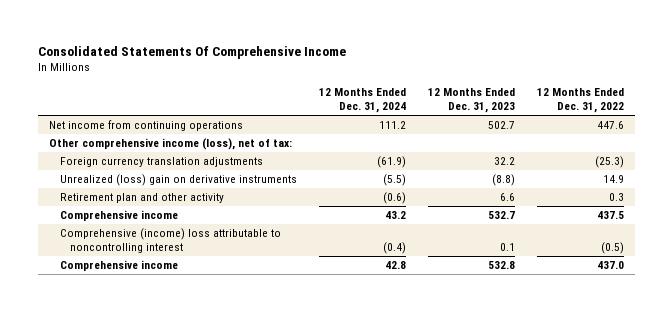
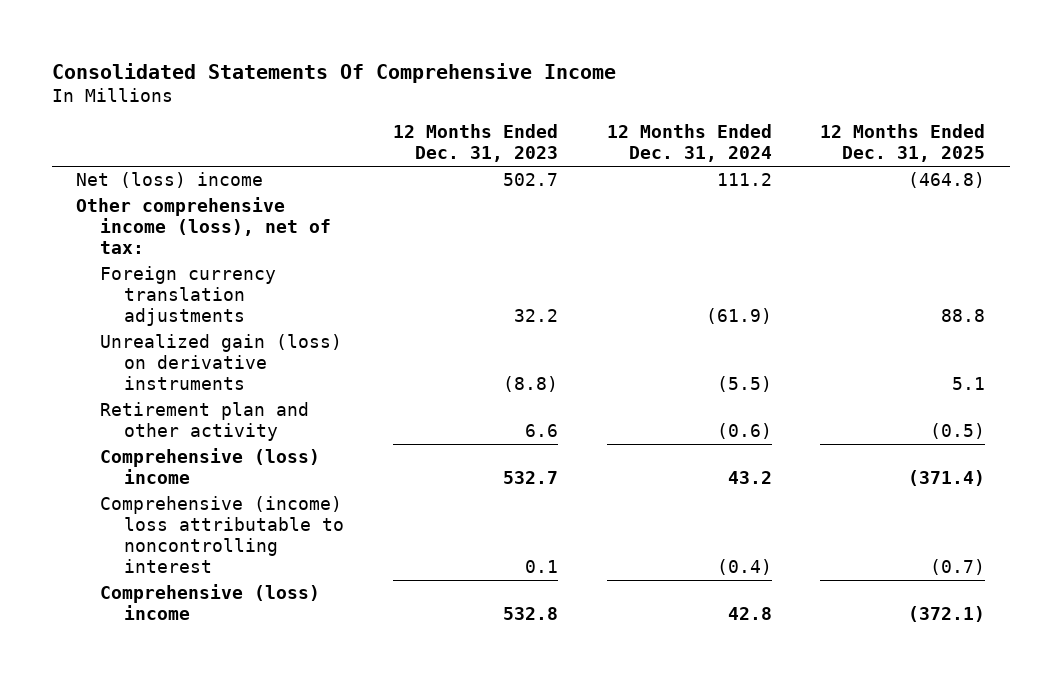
[536,88,624,114] 12 Months Ended Dec. 31, 2022 -> none
none -> [820,124,986,163] 12 Months Ended Dec. 31, 2025
[48,120,243,132] Net income from continuing operations -> [76,172,264,189] Net (loss) income
[59,174,297,187] Unrealized (loss) gain on derivative instruments -> [99,334,342,391] Unrealized gain (loss) on derivative instruments
[59,210,178,222] Comprehensive income -> [99,448,320,485] Comprehensive (loss) income
[59,260,178,272] Comprehensive income -> [99,584,320,621] Comprehensive (loss) income

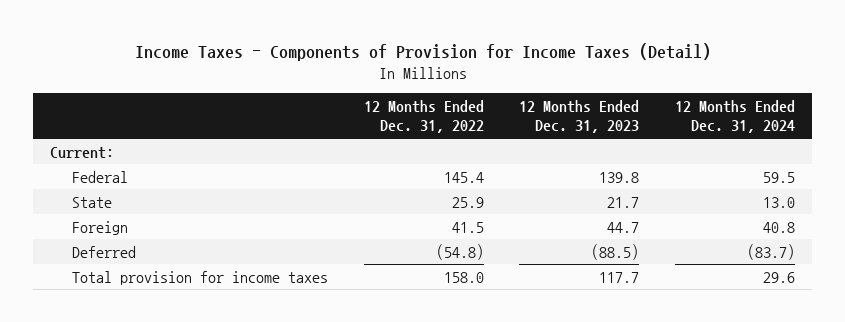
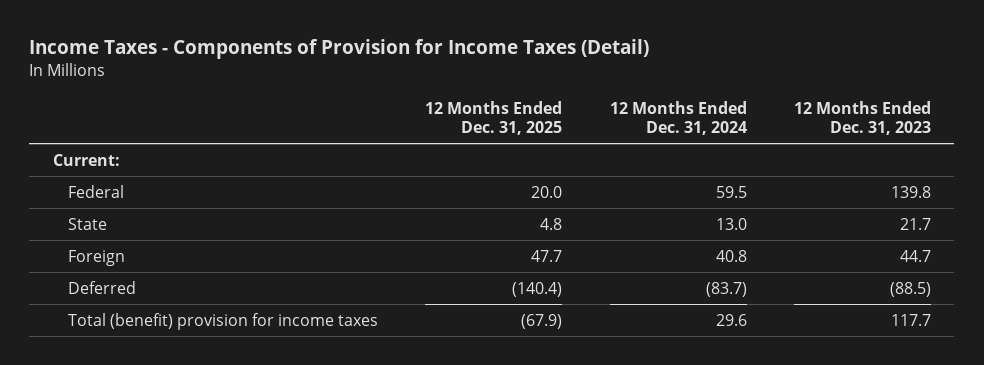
[363,100,484,134] 12 Months Ended Dec. 31, 2022 -> none
none -> [425,100,563,135] 12 Months Ended Dec. 31, 2025
[72,270,329,285] Total provision for income taxes -> [68,312,379,330] Total (benefit) provision for income taxes

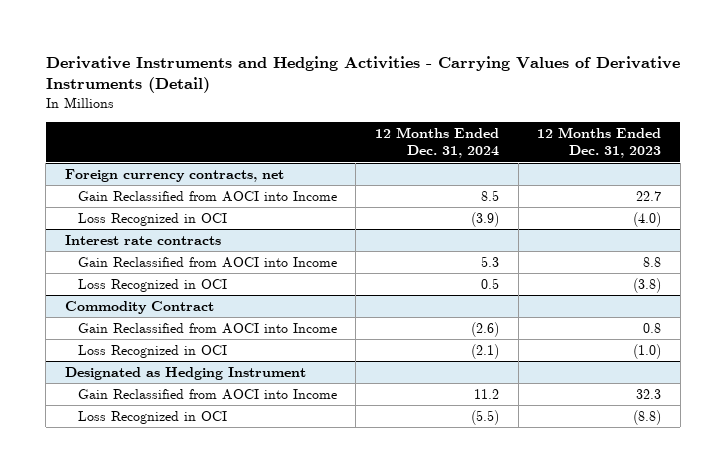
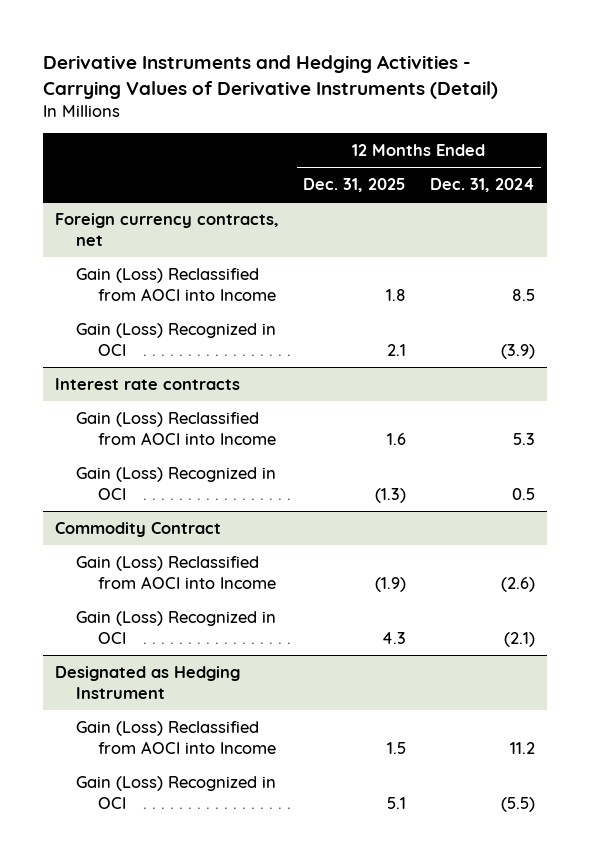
[537,126,662,159] 12 Months Ended Dec. 31, 2023 -> none
none -> [302,178,406,193] Dec. 31, 2025
[77,190,337,202] Gain Reclassified from AOCI into Income -> [76,267,276,302] Gain (Loss) Reclassified from AOCI into Income
[77,212,227,226] Loss Recognized in OCI -> [76,322,277,357] Gain (Loss) Recognized in OCI
[77,256,337,268] Gain Reclassified from AOCI into Income -> [76,411,276,446] Gain (Loss) Reclassified from AOCI into Income
[77,278,227,292] Loss Recognized in OCI -> [76,466,277,501] Gain (Loss) Recognized in OCI
[77,322,337,334] Gain Reclassified from AOCI into Income -> [76,555,276,590] Gain (Loss) Reclassified from AOCI into Income
[77,344,227,358] Loss Recognized in OCI -> [76,610,277,645] Gain (Loss) Recognized in OCI
[77,388,337,400] Gain Reclassified from AOCI into Income -> [76,720,276,755] Gain (Loss) Reclassified from AOCI into Income
[77,410,227,424] Loss Recognized in OCI -> [76,775,277,810] Gain (Loss) Recognized in OCI

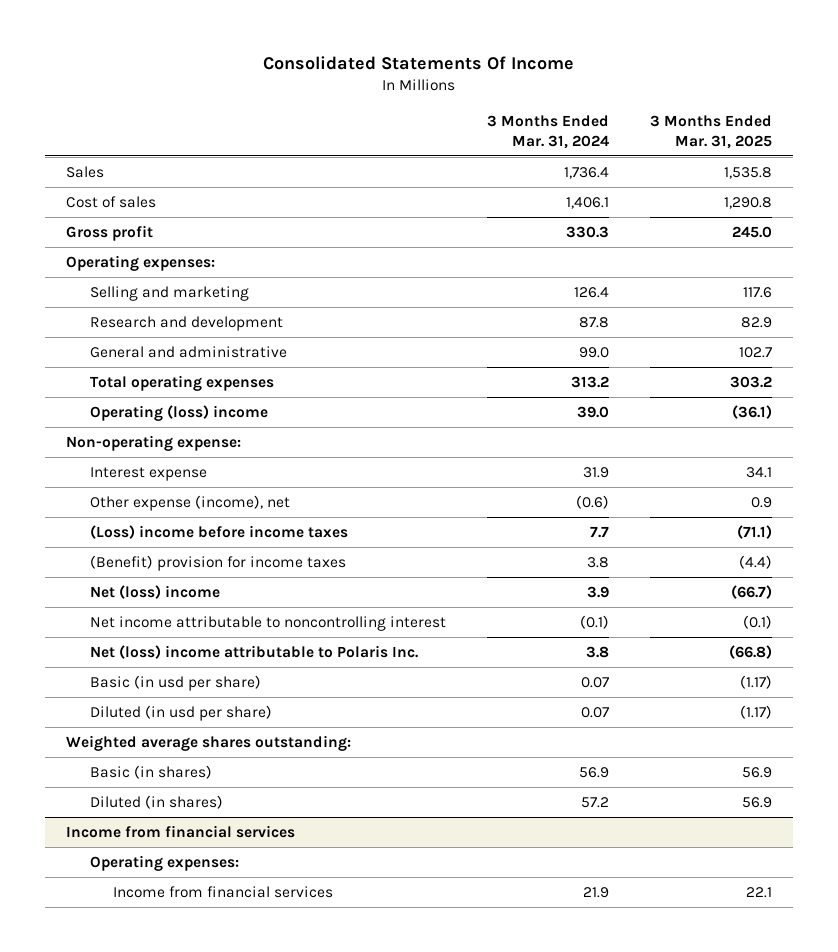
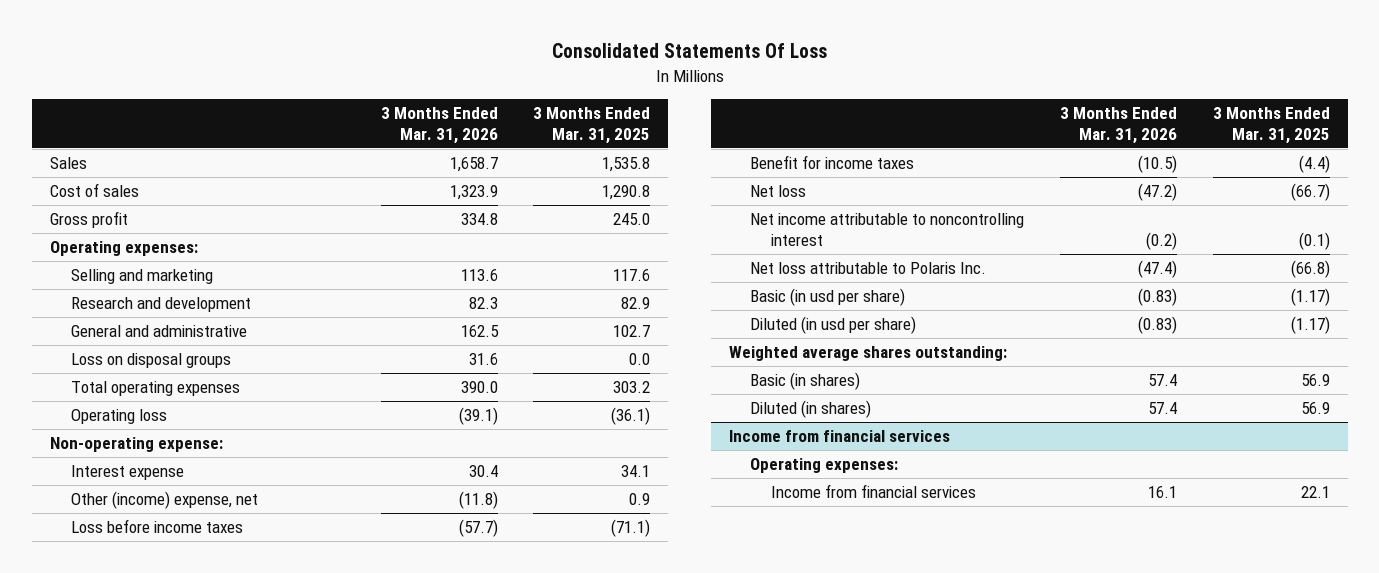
[263,56,575,71] Consolidated Statements Of Income -> [551,43,827,59] Consolidated Statements Of Loss
[486,114,609,149] 3 Months Ended Mar. 31, 2024 -> none
none -> [380,106,498,144] 3 Months Ended Mar. 31, 2026
none -> [70,353,231,369] Loss on disposal groups
[89,404,268,421] Operating (loss) income -> [70,409,167,425] Operating loss
[89,494,290,511] Other expense (income), net -> [70,491,258,510] Other (income) expense, net
[89,524,348,539] (Loss) income before income taxes -> [70,519,243,534] Loss before income taxes
[89,554,346,571] (Benefit) provision for income taxes -> [750,155,915,170] Benefit for income taxes
[89,584,220,599] Net (loss) income -> [750,185,807,198] Net loss
[89,644,418,659] Net (loss) income attributable to Polaris Inc. -> [750,262,987,275] Net loss attributable to Polaris Inc.

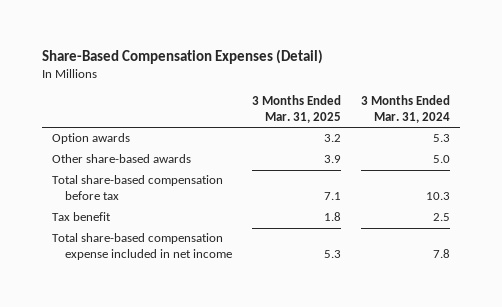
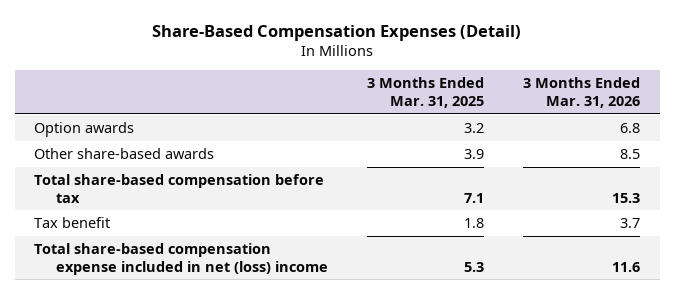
[361,95,451,124] 3 Months Ended Mar. 31, 2024 -> none
none -> [523,77,641,108] 3 Months Ended Mar. 31, 2026
[51,233,233,261] Total share-based compensation expense included in net income -> [34,243,328,275] Total share-based compensation expense included in net (loss) income

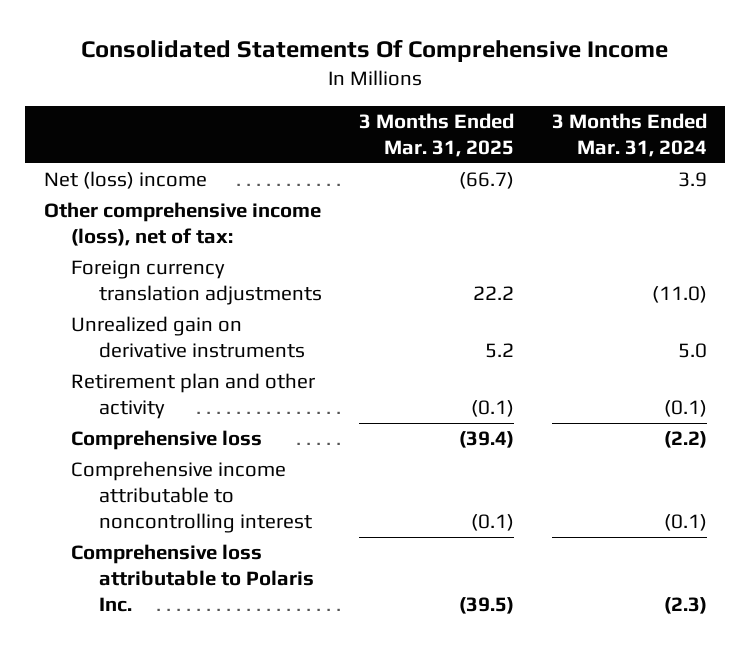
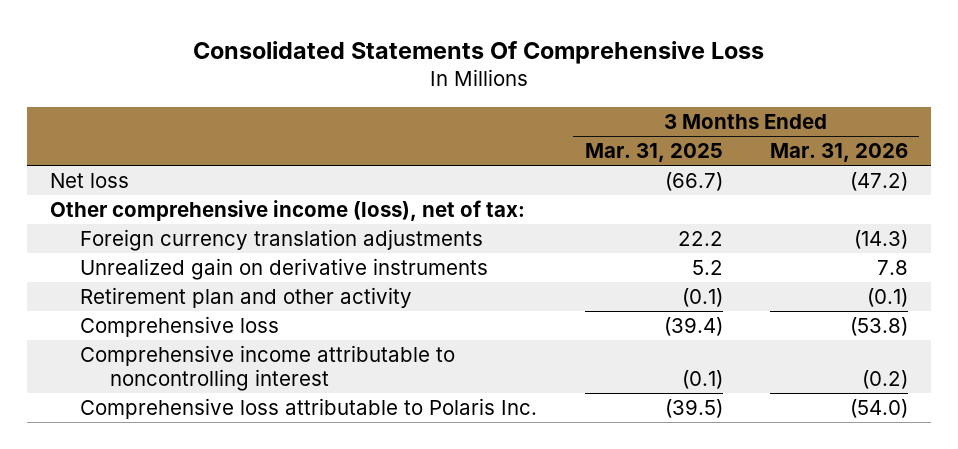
[81,39,669,63] Consolidated Statements Of Comprehensive Income -> [193,40,765,64] Consolidated Statements Of Comprehensive Loss
[551,112,707,157] 3 Months Ended Mar. 31, 2024 -> none
none -> [769,143,908,163] Mar. 31, 2026
[43,171,207,190] Net (loss) income -> [50,173,130,189] Net loss

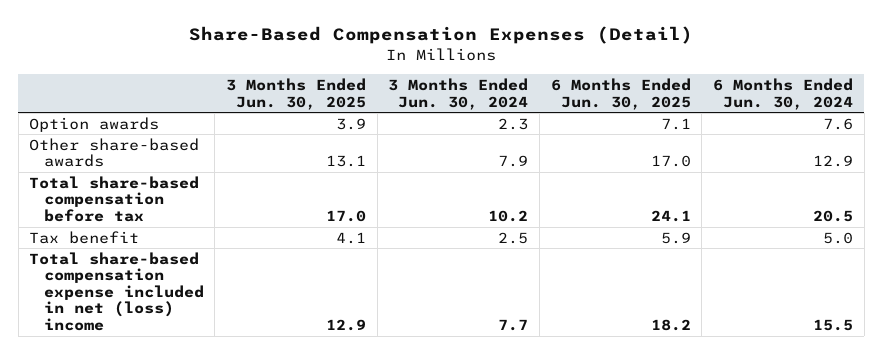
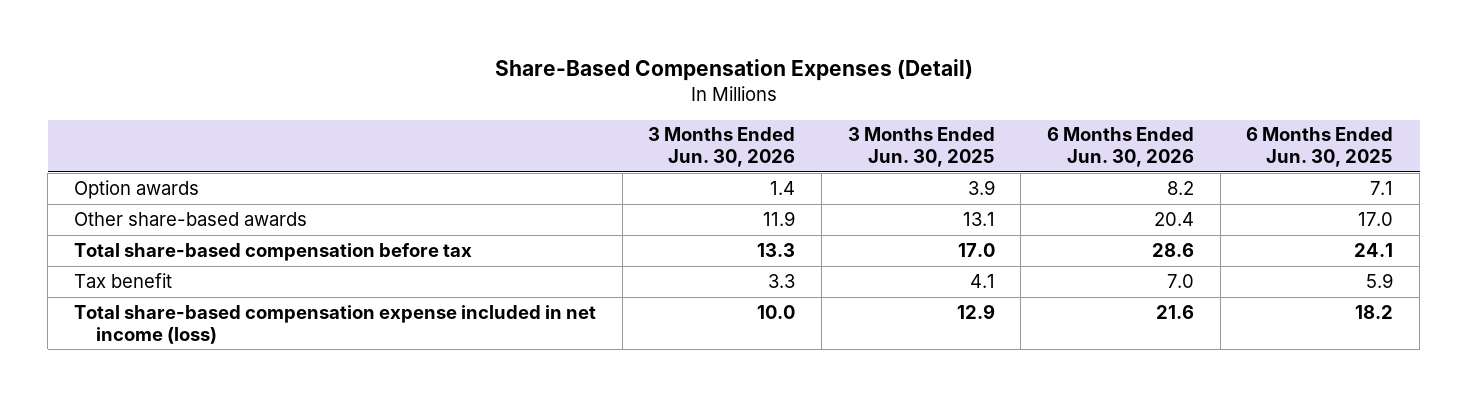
[388,78,529,110] 3 Months Ended Jun. 30, 2024 -> none
[713,78,854,110] 6 Months Ended Jun. 30, 2024 -> none
none -> [648,127,796,168] 3 Months Ended Jun. 30, 2026
none -> [1047,127,1195,168] 6 Months Ended Jun. 30, 2026
[29,251,204,332] Total share-based compensation expense included in net (loss) income -> [73,304,596,344] Total share-based compensation expense included in net income (loss)

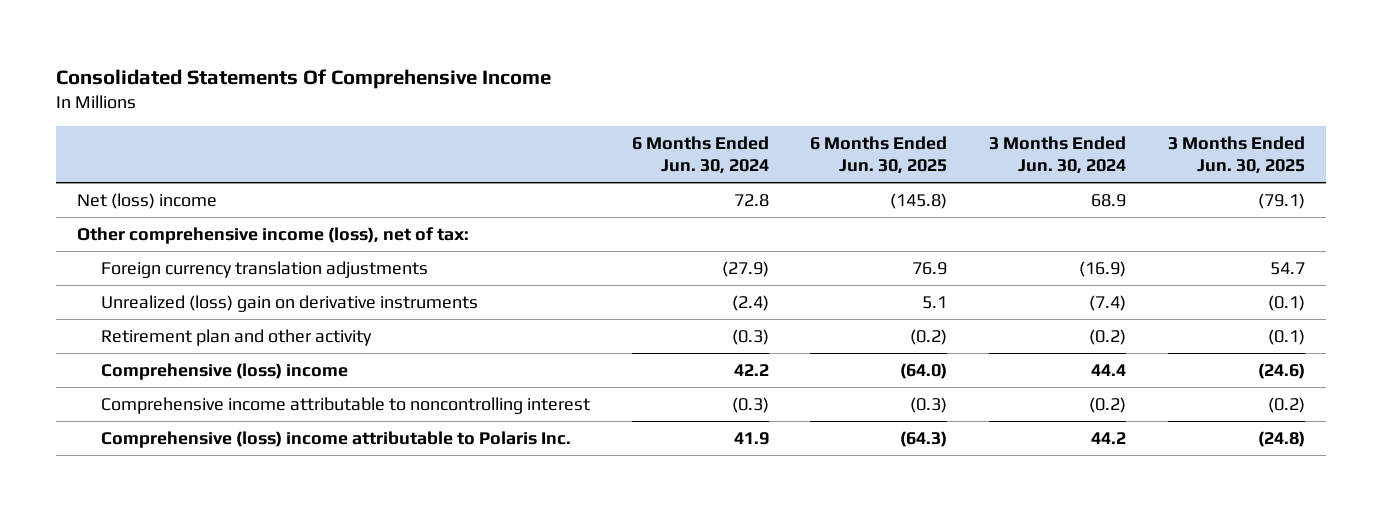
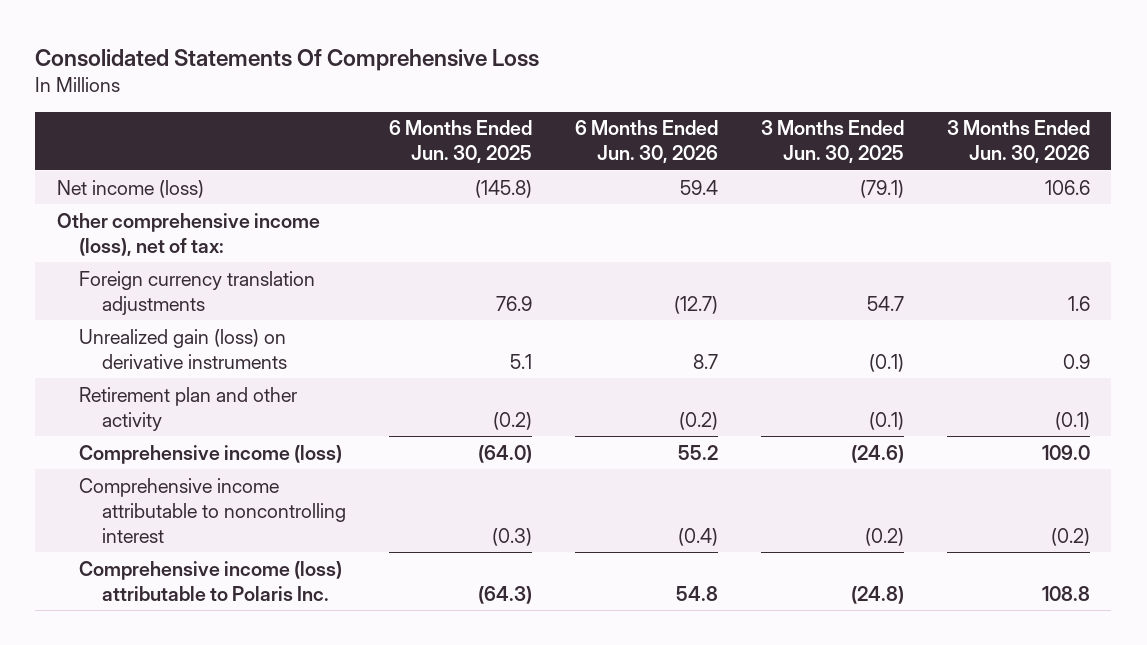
[55,68,551,89] Consolidated Statements Of Comprehensive Income -> [35,48,540,71] Consolidated Statements Of Comprehensive Loss
[631,136,769,174] 6 Months Ended Jun. 30, 2024 -> none
[989,136,1127,174] 3 Months Ended Jun. 30, 2024 -> none
none -> [574,120,718,164] 6 Months Ended Jun. 30, 2026
none -> [946,120,1090,164] 3 Months Ended Jun. 30, 2026
[76,193,217,210] Net (loss) income -> [56,179,204,198] Net income (loss)
[101,295,479,313] Unrealized (loss) gain on derivative instruments -> [79,328,287,369] Unrealized gain (loss) on derivative instruments
[101,363,349,381] Comprehensive (loss) income -> [79,444,343,464] Comprehensive income (loss)
[101,431,572,449] Comprehensive (loss) income attributable to Polaris Inc. -> [79,560,343,601] Comprehensive income (loss) attributable to Polaris Inc.

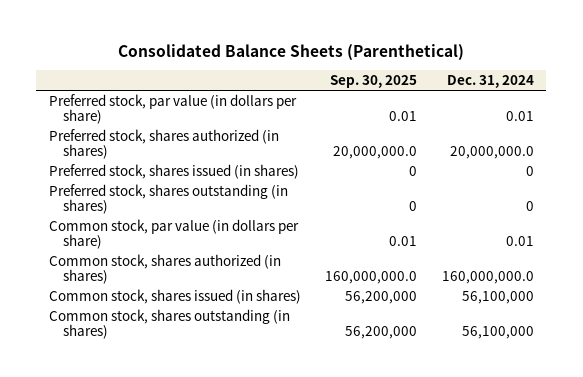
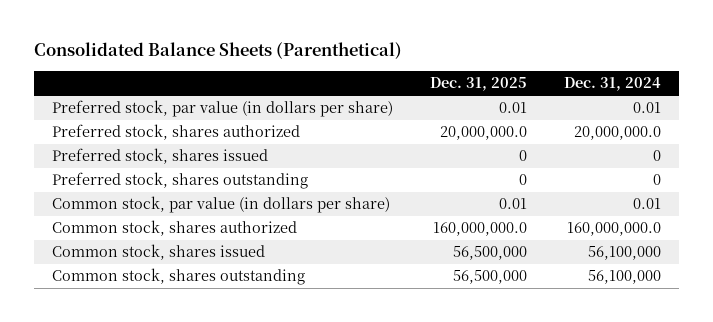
[330,75,418,89] Sep. 30, 2025 -> none
none -> [429,77,527,92] Dec. 31, 2025
[48,128,279,160] Preferred stock, shares authorized (in shares) -> [52,124,301,141] Preferred stock, shares authorized
[48,163,299,179] Preferred stock, shares issued (in shares) -> [52,148,269,165] Preferred stock, shares issued
[48,183,288,215] Preferred stock, shares outstanding (in shares) -> [52,172,309,190] Preferred stock, shares outstanding
[48,253,281,285] Common stock, shares authorized (in shares) -> [52,220,298,237] Common stock, shares authorized
[48,288,301,304] Common stock, shares issued (in shares) -> [52,244,266,261] Common stock, shares issued
[48,308,290,340] Common stock, shares outstanding (in shares) -> [52,268,306,286] Common stock, shares outstanding

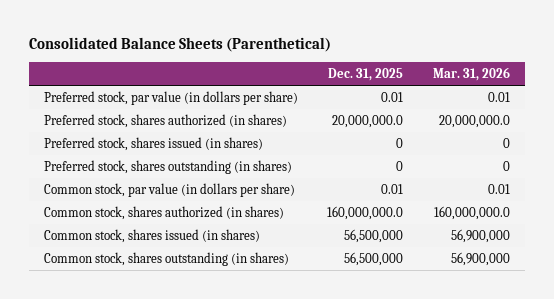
[563,77,661,92] Dec. 31, 2024 -> none
none -> [433,67,511,82] Mar. 31, 2026
[52,124,301,141] Preferred stock, shares authorized -> [43,113,287,128] Preferred stock, shares authorized (in shares)
[52,148,269,165] Preferred stock, shares issued -> [43,136,263,151] Preferred stock, shares issued (in shares)
[52,172,309,190] Preferred stock, shares outstanding -> [43,159,292,174] Preferred stock, shares outstanding (in shares)
[52,220,298,237] Common stock, shares authorized -> [43,205,284,220] Common stock, shares authorized (in shares)
[52,244,266,261] Common stock, shares issued -> [43,228,260,243] Common stock, shares issued (in shares)
[52,268,306,286] Common stock, shares outstanding -> [43,251,289,266] Common stock, shares outstanding (in shares)

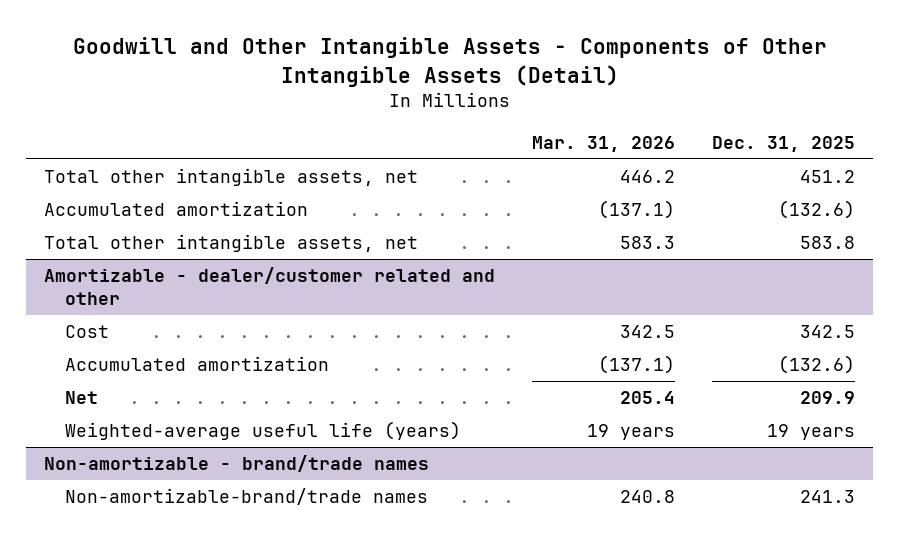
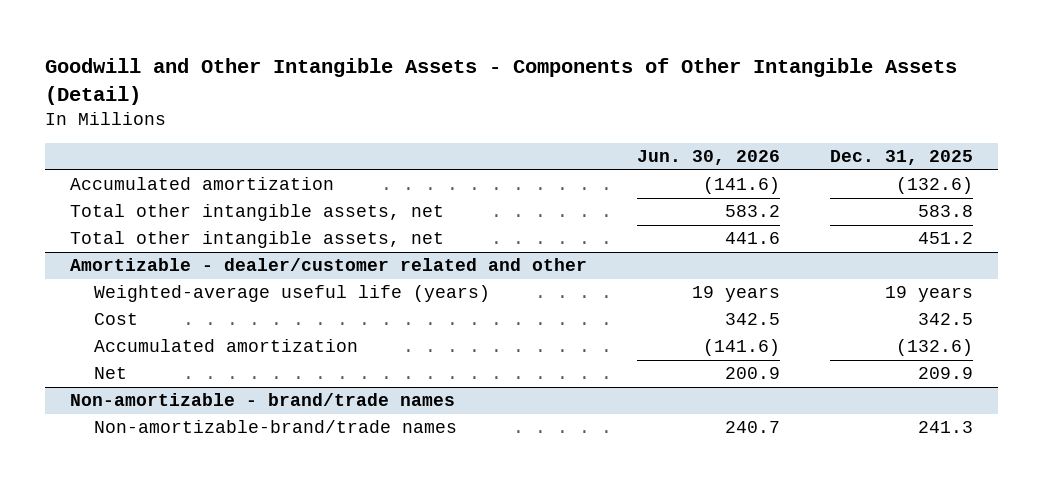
[532,135,676,152] Mar. 31, 2026 -> none
none -> [636,150,780,166] Jun. 30, 2026
[44,168,419,187] Total other intangible assets, net -> [69,231,444,249] Total other intangible assets, net
[65,421,462,441] Weighted-average useful life (years) -> [94,285,491,303] Weighted-average useful life (years)

